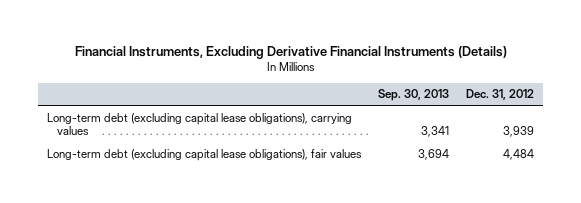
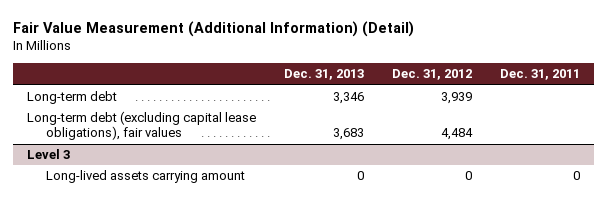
[74,45,507,59] Financial Instruments, Excluding Derivative Financial Instruments (Details) -> [13,21,415,38] Fair Value Measurement (Additional Information) (Detail)
[378,89,450,102] Sep. 30, 2013 -> none
none -> [284,69,365,81] Dec. 31, 2013
none -> [500,69,581,81] Dec. 31, 2011
[46,112,352,136] Long-term debt (excluding capital lease obligations), carrying values -> [27,91,118,105] Long-term debt
none -> [27,149,71,160] Level 3
none -> [46,170,246,184] Long-lived assets carrying amount

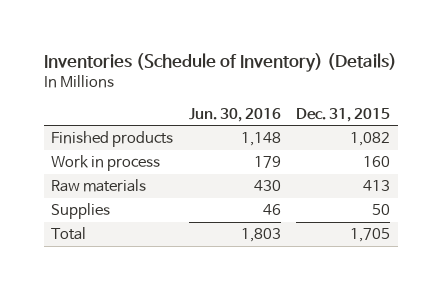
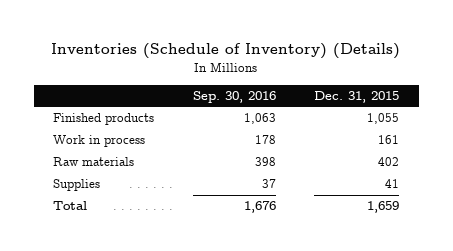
[188,107,281,122] Jun. 30, 2016 -> none
none -> [192,90,276,103] Sep. 30, 2016
[350,132,391,147] 1,082 -> [367,113,400,125] 1,055
[363,156,391,168] 160 -> [378,135,400,145] 161
[363,180,391,192] 413 -> [378,157,400,167] 402
[372,204,391,216] 50 -> [385,179,400,189] 41
[350,228,391,243] 1,705 -> [367,201,400,214] 1,659

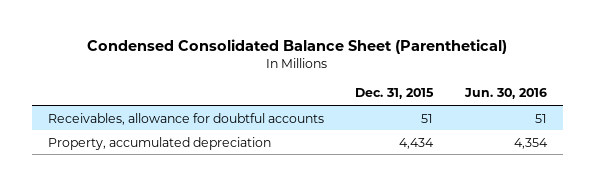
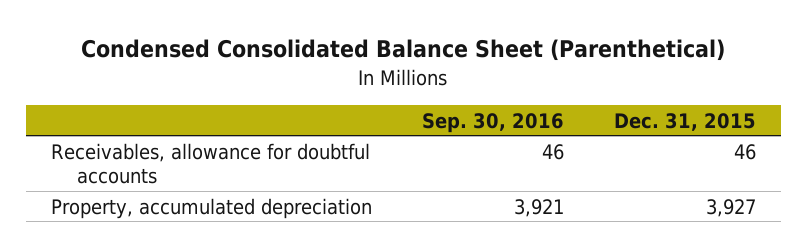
[464,88,548,100] Jun. 30, 2016 -> none
none -> [421,112,564,133] Sep. 30, 2016
[421,113,434,123] 51 -> [733,143,756,160] 46
[399,137,435,149] 4,434 -> [705,198,756,217] 3,927

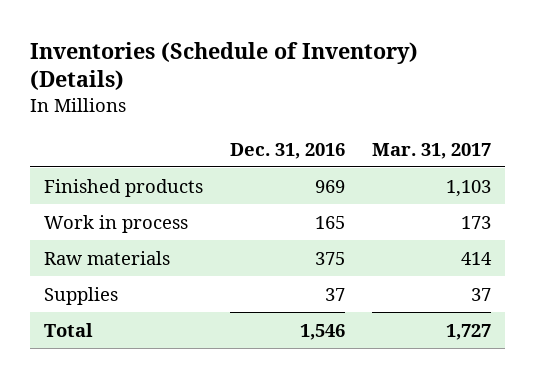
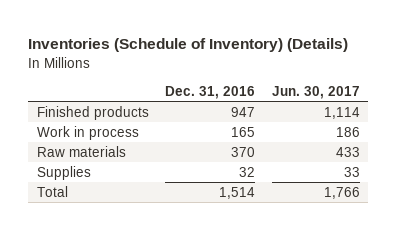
[371,142,491,159] Mar. 31, 2017 -> none
none -> [271,86,360,100] Jun. 30, 2017
[314,179,345,193] 969 -> [231,106,256,117] 947
[314,251,345,265] 375 -> [231,146,256,157] 370
[324,287,345,301] 37 -> [239,166,256,177] 32
[299,323,345,340] 1,546 -> [219,186,256,199] 1,514

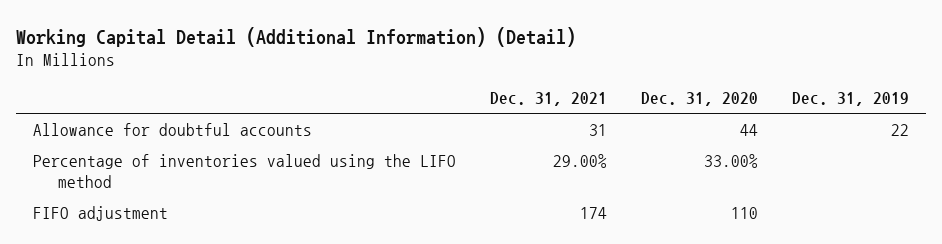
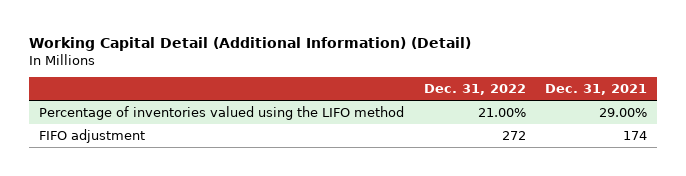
[640,92,758,107] Dec. 31, 2020 -> none
[791,92,909,107] Dec. 31, 2019 -> none
none -> [423,84,526,96] Dec. 31, 2022
[33,122,313,136] Allowance for doubtful accounts -> none

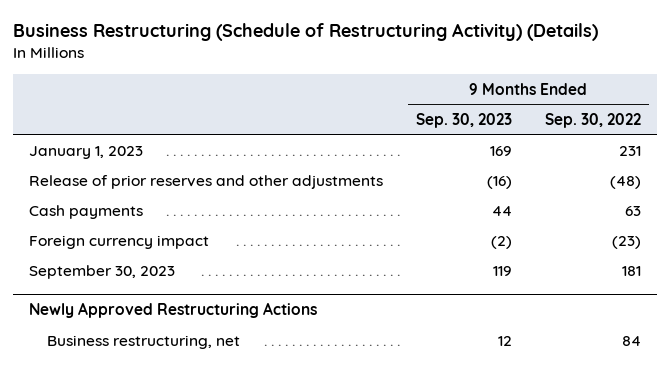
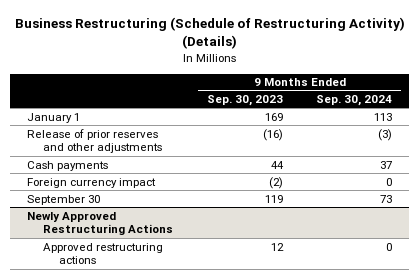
[544,112,641,128] Sep. 30, 2022 -> none
none -> [316,95,393,107] Sep. 30, 2024
[29,145,144,159] January 1, 2023 -> [27,112,81,123] January 1
[29,264,176,279] September 30, 2023 -> [27,194,101,205] September 30
[47,334,241,349] Business restructuring, net -> [43,242,164,265] Approved restructuring actions

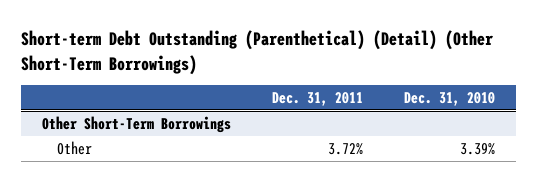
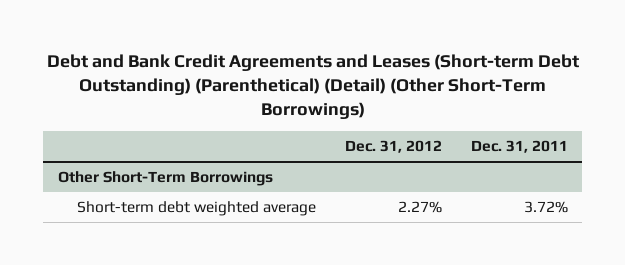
[21,30,494,75] Short-term Debt Outstanding (Parenthetical) (Detail) (Other Short-Term Borrowings) -> [46,54,579,120] Debt and Bank Credit Agreements and Leases (Short-term Debt Outstanding) (Parenthetical) (Detail) (Other Short-Term Borrowings)
[404,91,496,106] Dec. 31, 2010 -> none
none -> [344,140,442,154] Dec. 31, 2012
[57,140,93,155] Other -> [77,201,317,217] Short-term debt weighted average

